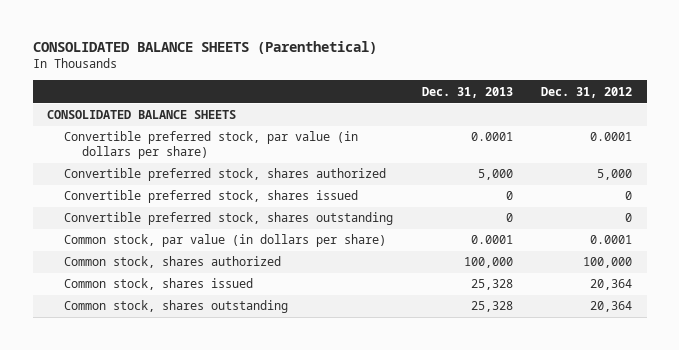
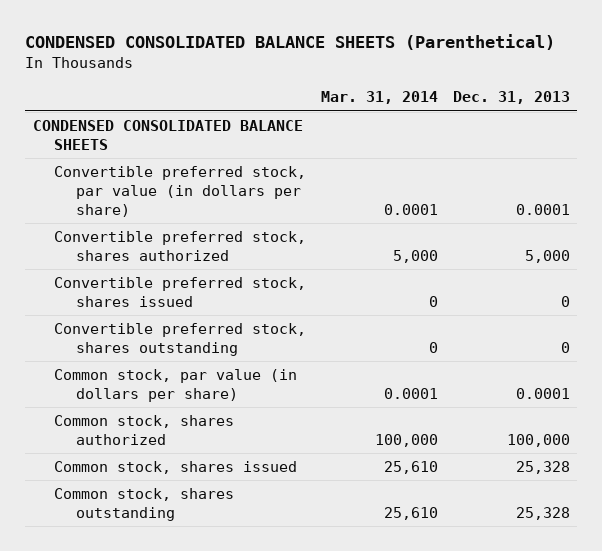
[32,40,377,54] CONSOLIDATED BALANCE SHEETS (Parenthetical) -> [25,34,556,51] CONDENSED CONSOLIDATED BALANCE SHEETS (Parenthetical)
[541,86,633,98] Dec. 31, 2012 -> none
none -> [321,91,439,105] Mar. 31, 2014
[46,110,236,120] CONSOLIDATED BALANCE SHEETS -> [32,120,303,150] CONDENSED CONSOLIDATED BALANCE SHEETS

